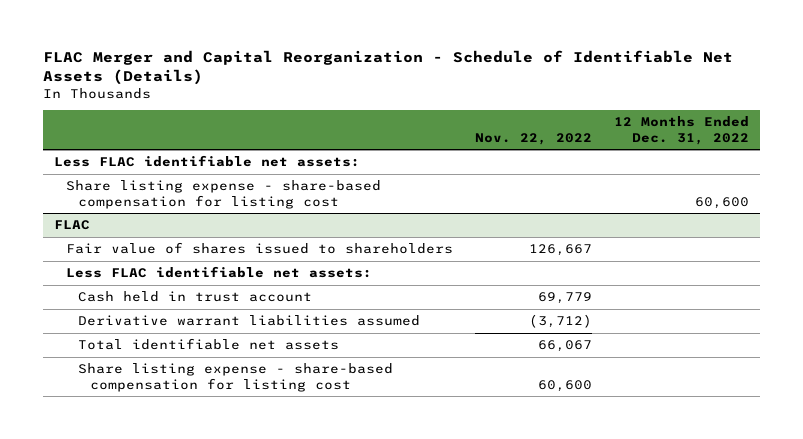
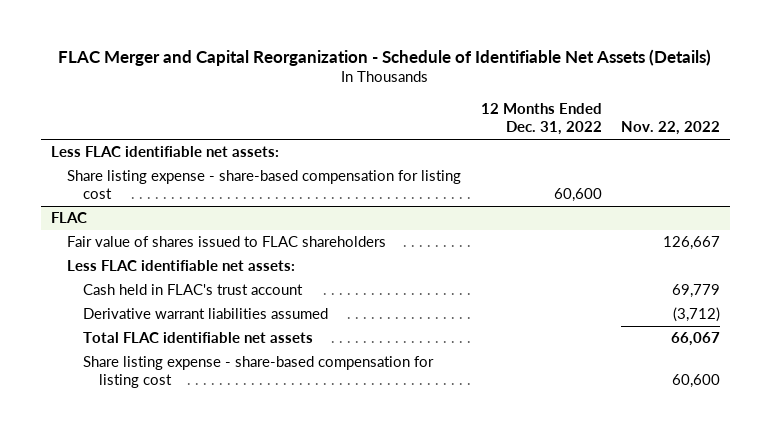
[65,242,453,255] Fair value of shares issued to shareholders -> [66,236,386,248] Fair value of shares issued to FLAC shareholders
[77,291,312,303] Cash held in trust account -> [82,284,303,296] Cash held in FLAC's trust account
[77,338,339,351] Total identifiable net assets -> [82,332,313,344] Total FLAC identifiable net assets

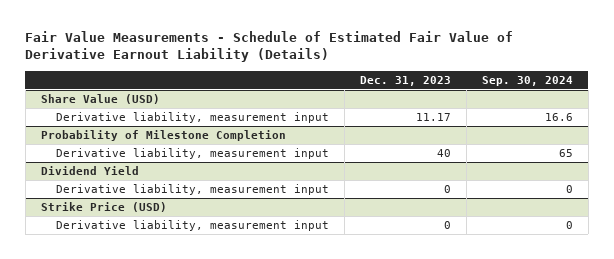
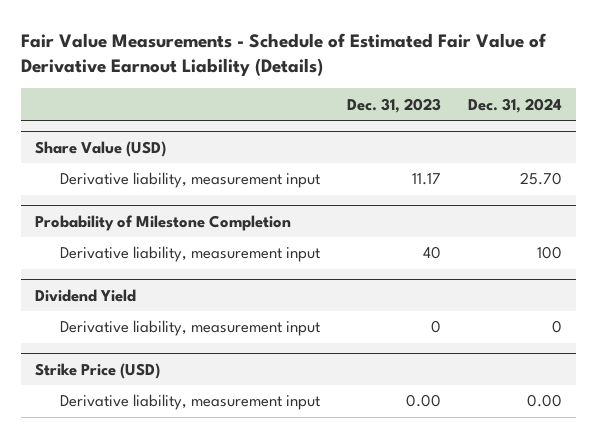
[481,75,573,86] Sep. 30, 2024 -> none
none -> [468,97,563,113] Dec. 31, 2024
[443,221,451,230] 0 -> [406,394,442,408] 0.00

